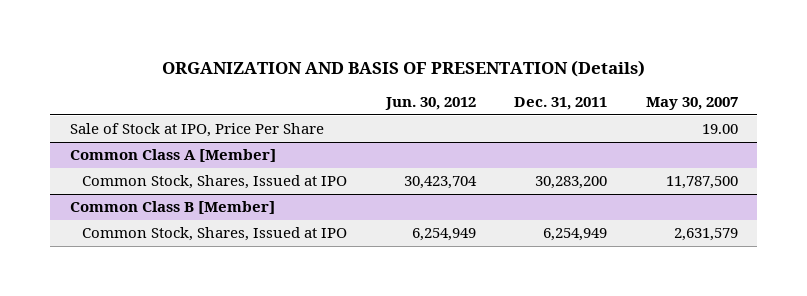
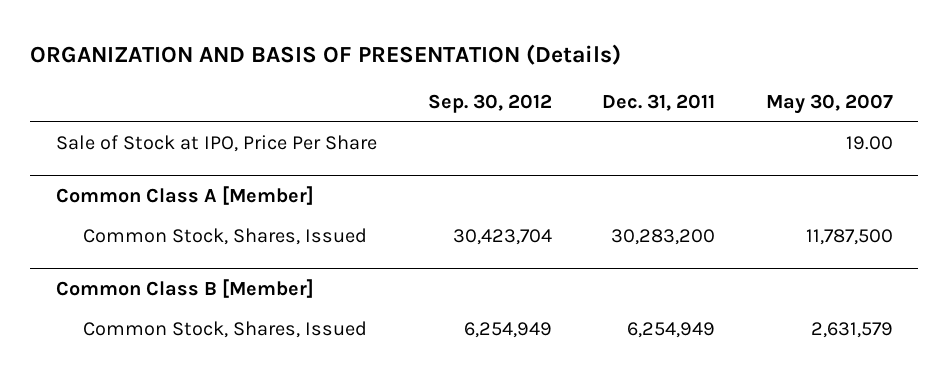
[384,96,476,110] Jun. 30, 2012 -> none
none -> [427,94,552,114] Sep. 30, 2012
[81,175,347,190] Common Stock, Shares, Issued at IPO -> [83,228,368,246] Common Stock, Shares, Issued
[81,227,347,242] Common Stock, Shares, Issued at IPO -> [83,321,368,339] Common Stock, Shares, Issued

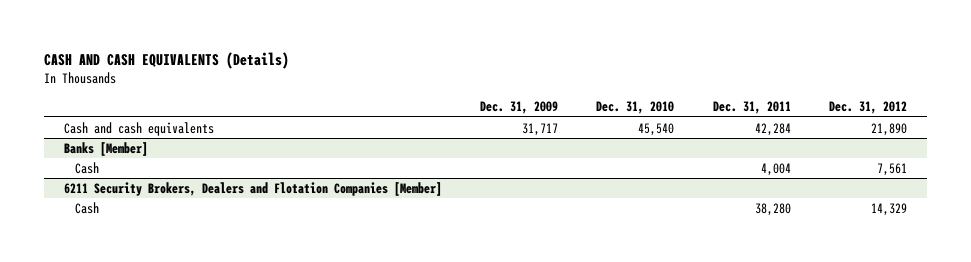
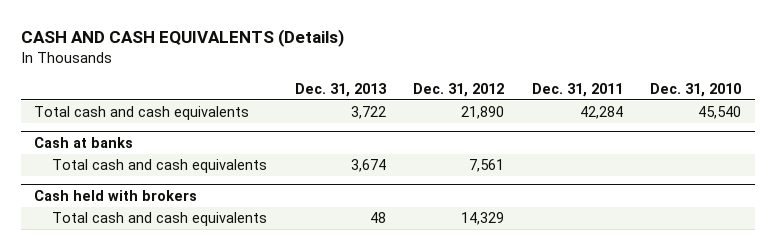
[479,101,558,115] Dec. 31, 2009 -> none
none -> [294,82,387,97] Dec. 31, 2013
[63,141,148,156] Banks [Member] -> none
[74,161,99,174] Cash -> none
[63,181,442,196] 6211 Security Brokers, Dealers and Flotation Companies [Member] -> none
[74,201,99,214] Cash -> none
[63,121,214,136] Cash and cash equivalents -> [34,106,250,121] Total cash and cash equivalents
none -> [34,136,134,148] Cash at banks
none -> [52,159,268,174] Total cash and cash equivalents
none -> [34,189,198,201] Cash held with brokers
none -> [52,212,268,227] Total cash and cash equivalents

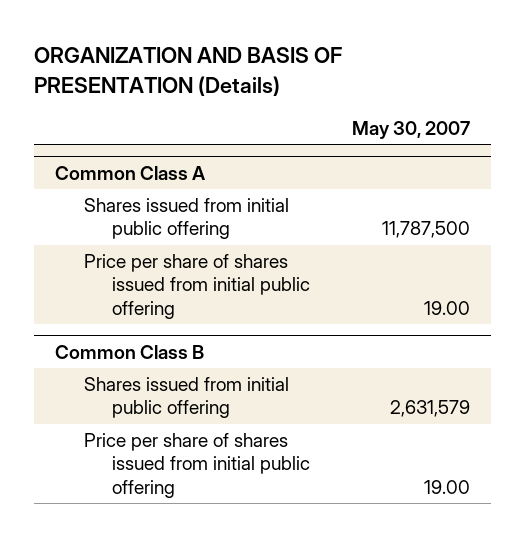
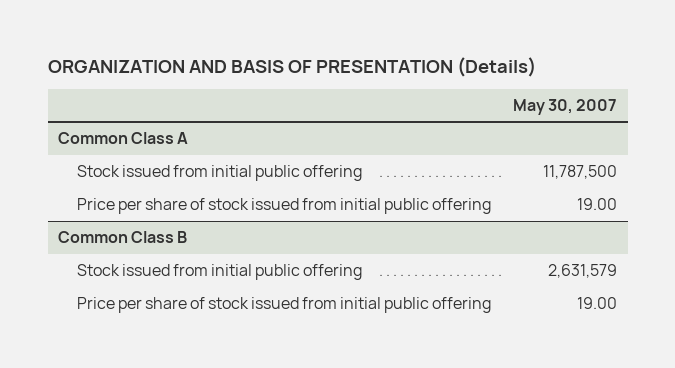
[83,198,289,240] Shares issued from initial public offering -> [76,165,362,182] Stock issued from initial public offering
[83,254,310,319] Price per share of shares issued from initial public offering -> [76,198,491,215] Price per share of stock issued from initial public offering
[83,377,289,419] Shares issued from initial public offering -> [76,264,362,281] Stock issued from initial public offering
[83,433,310,498] Price per share of shares issued from initial public offering -> [76,297,491,314] Price per share of stock issued from initial public offering

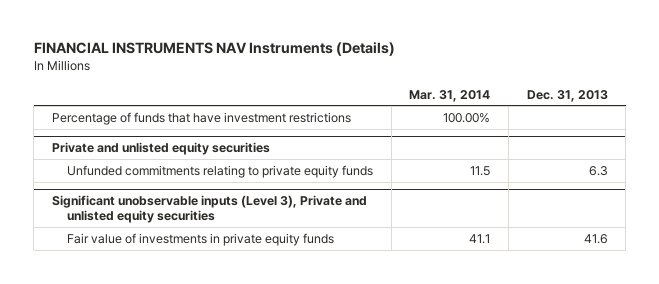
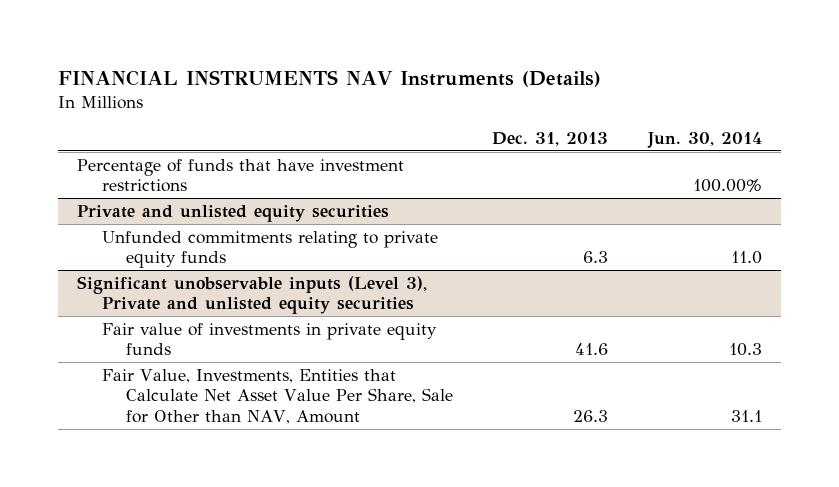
[409,89,491,102] Mar. 31, 2014 -> none
none -> [646,132,762,149] Jun. 30, 2014
none -> [101,368,454,424] Fair Value, Investments, Entities that Calculate Net Asset Value Per Share, Sale for Other than NAV, Amount

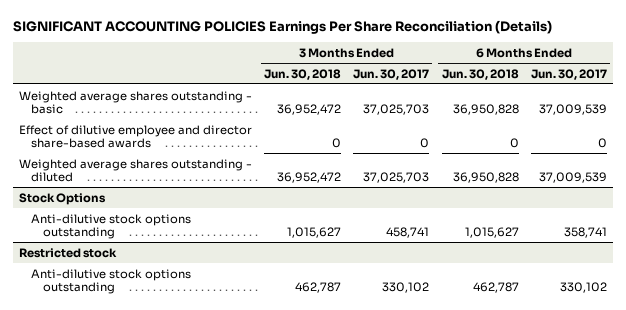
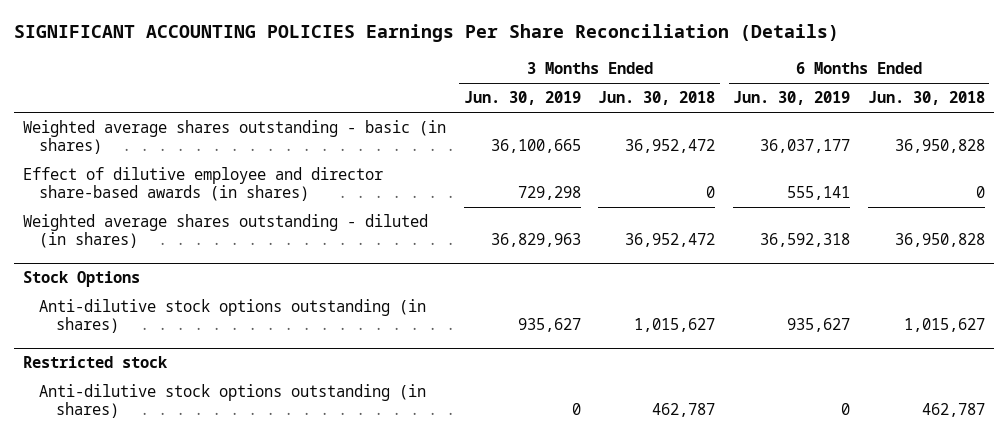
[353,68,430,80] Jun. 30, 2017 -> none
[530,68,607,80] Jun. 30, 2017 -> none
none -> [463,91,581,106] Jun. 30, 2019
none -> [733,91,851,106] Jun. 30, 2019
[19,90,253,114] Weighted average shares outstanding - basic -> [22,120,446,155] Weighted average shares outstanding - basic (in shares)
[19,124,253,148] Effect of dilutive employee and director share-based awards -> [22,167,383,202] Effect of dilutive employee and director share-based awards (in shares)
[19,158,253,182] Weighted average shares outstanding - diluted -> [22,214,428,249] Weighted average shares outstanding - diluted (in shares)
[31,213,192,239] Anti-dilutive stock options outstanding -> [39,299,427,334] Anti-dilutive stock options outstanding (in shares)
[31,268,192,294] Anti-dilutive stock options outstanding -> [39,384,427,419] Anti-dilutive stock options outstanding (in shares)

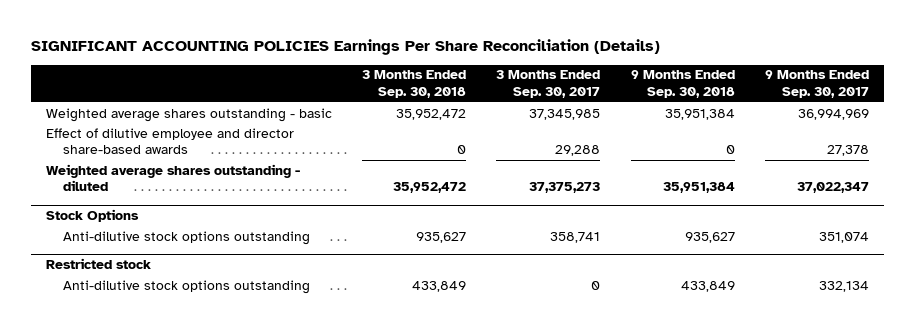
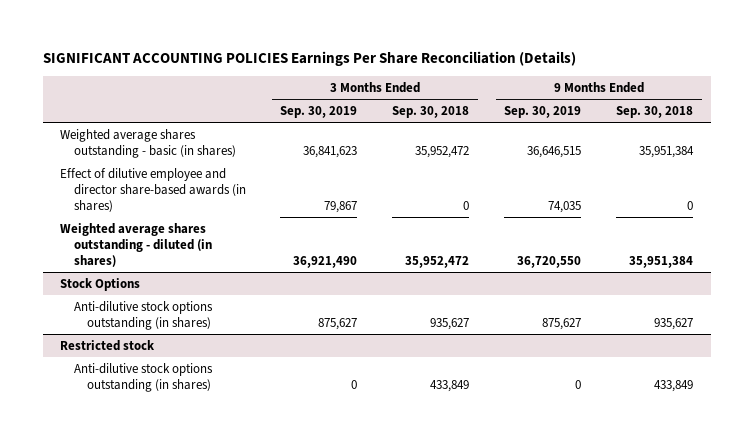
[496,70,601,99] 3 Months Ended Sep. 30, 2017 -> none
[764,70,869,99] 9 Months Ended Sep. 30, 2017 -> none
none -> [280,105,358,118] Sep. 30, 2019
none -> [504,105,582,118] Sep. 30, 2019
[45,107,332,122] Weighted average shares outstanding - basic -> [60,128,236,158] Weighted average shares outstanding - basic (in shares)
[45,127,294,155] Effect of dilutive employee and director share-based awards -> [60,167,246,212] Effect of dilutive employee and director share-based awards (in shares)
[45,163,300,192] Weighted average shares outstanding - diluted -> [60,222,212,267] Weighted average shares outstanding - diluted (in shares)
[63,230,311,245] Anti-dilutive stock options outstanding -> [73,300,213,330] Anti-dilutive stock options outstanding (in shares)
[63,279,311,294] Anti-dilutive stock options outstanding -> [73,362,213,392] Anti-dilutive stock options outstanding (in shares)

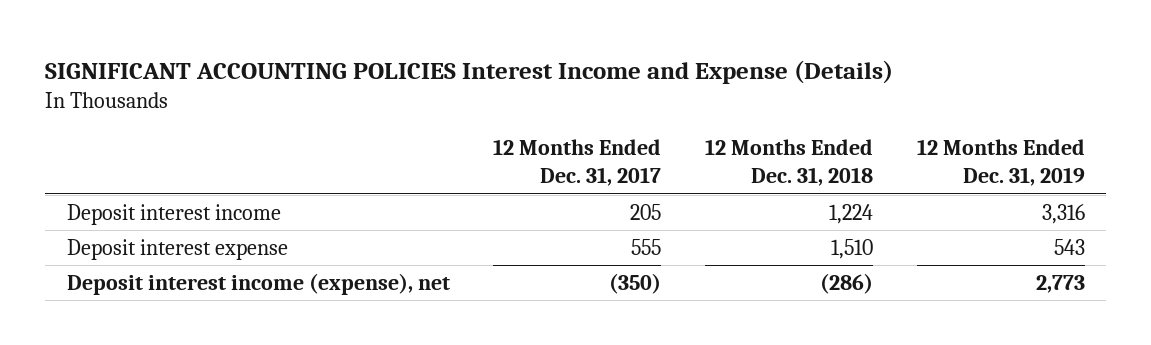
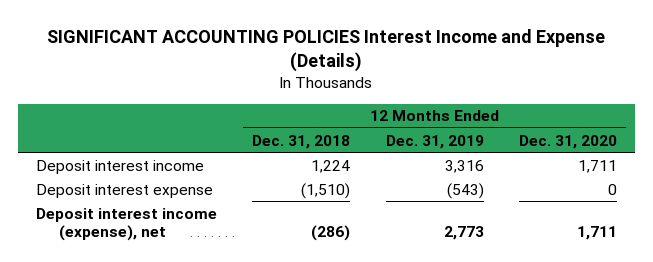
[493,139,662,187] 12 Months Ended Dec. 31, 2017 -> none
none -> [518,134,617,149] Dec. 31, 2020
[830,239,873,260] 1,510 -> [301,182,351,199] (1,510)
[1053,239,1085,256] 543 -> [446,182,484,199] (543)

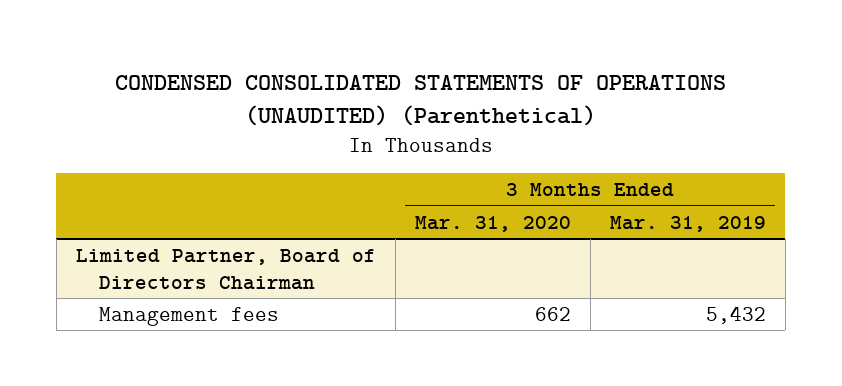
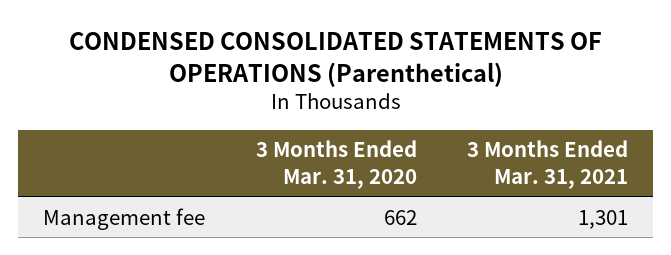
[114,74,726,127] CONDENSED CONSOLIDATED STATEMENTS OF OPERATIONS (UNAUDITED) (Parenthetical) -> [68,31,602,87] CONDENSED CONSOLIDATED STATEMENTS OF OPERATIONS (Parenthetical)
[609,215,766,232] Mar. 31, 2019 -> none
none -> [466,140,628,189] 3 Months Ended Mar. 31, 2021
[75,248,376,290] Limited Partner, Board of Directors Chairman -> none
[98,306,279,326] Management fees -> [43,207,206,230] Management fee

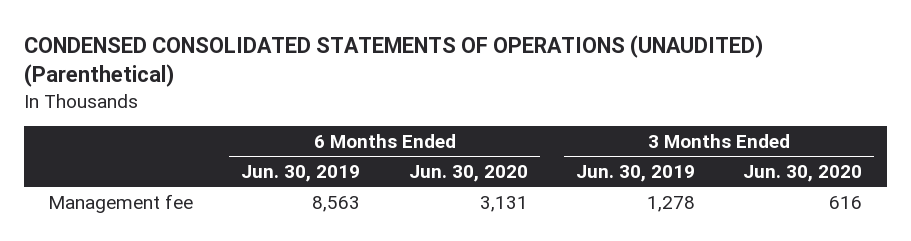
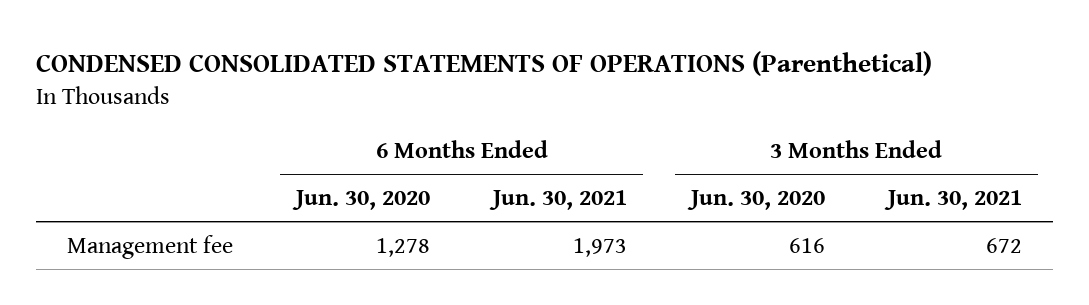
[24,35,764,88] CONDENSED CONSOLIDATED STATEMENTS OF OPERATIONS (UNAUDITED) (Parenthetical) -> [35,51,932,77] CONDENSED CONSOLIDATED STATEMENTS OF OPERATIONS (Parenthetical)
[241,165,361,183] Jun. 30, 2019 -> none
[576,165,696,183] Jun. 30, 2019 -> none
none -> [489,190,628,211] Jun. 30, 2021
none -> [883,190,1022,211] Jun. 30, 2021
[479,195,528,212] 3,131 -> [376,237,431,257] 1,278

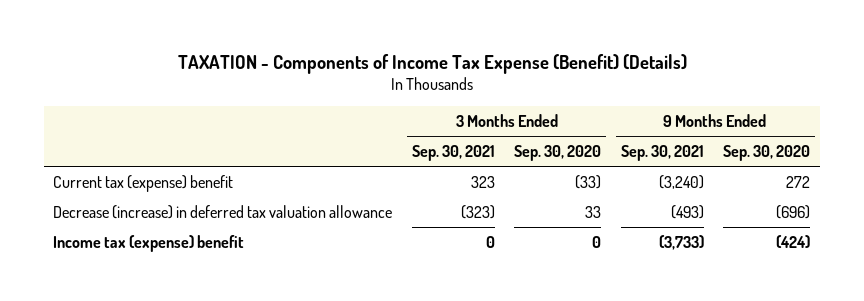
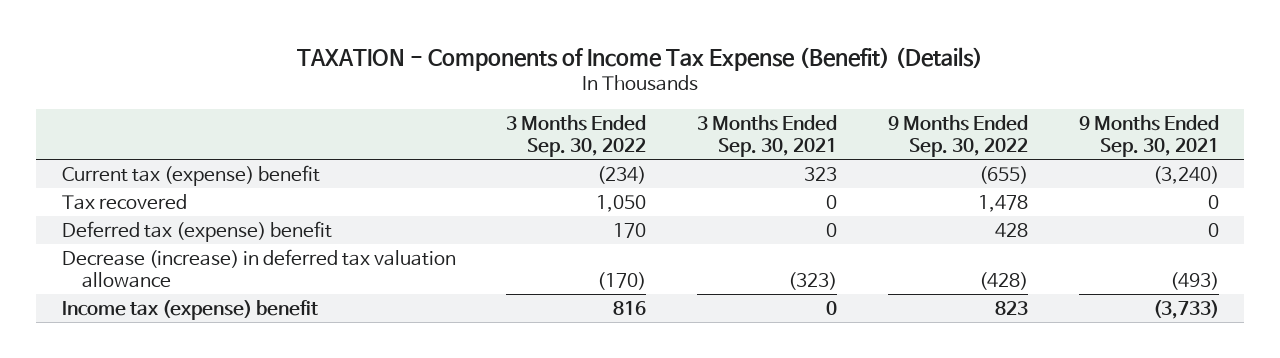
[514,145,602,162] Sep. 30, 2020 -> none
[723,145,811,162] Sep. 30, 2020 -> none
none -> [506,114,647,157] 3 Months Ended Sep. 30, 2022
none -> [887,114,1028,157] 9 Months Ended Sep. 30, 2022
none -> [61,193,187,210] Tax recovered
none -> [61,220,332,242] Deferred tax (expense) benefit

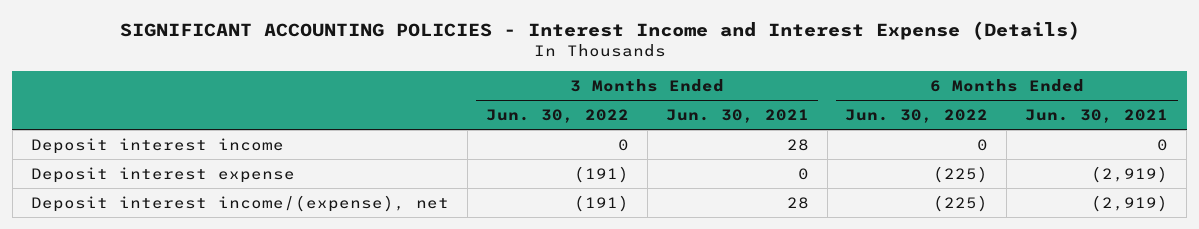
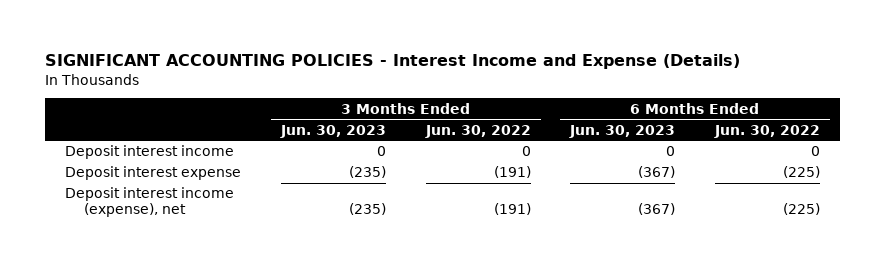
[119,20,1080,40] SIGNIFICANT ACCOUNTING POLICIES - Interest Income and Interest Expense (Details) -> [45,54,741,70] SIGNIFICANT ACCOUNTING POLICIES - Interest Income and Expense (Details)
[665,108,809,123] Jun. 30, 2021 -> none
[1025,108,1169,123] Jun. 30, 2021 -> none
none -> [279,124,386,138] Jun. 30, 2023
none -> [569,124,676,138] Jun. 30, 2023
[30,194,449,212] Deposit interest income/(expense), net -> [65,187,235,218] Deposit interest income (expense), net

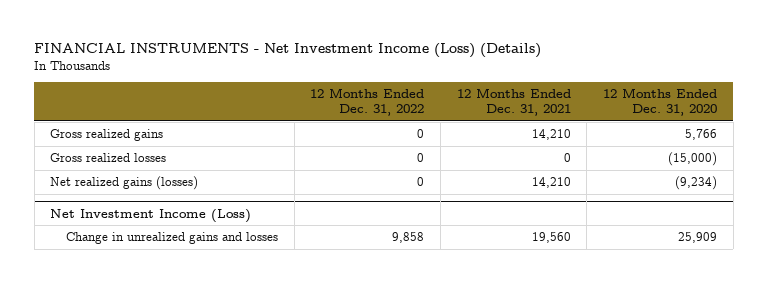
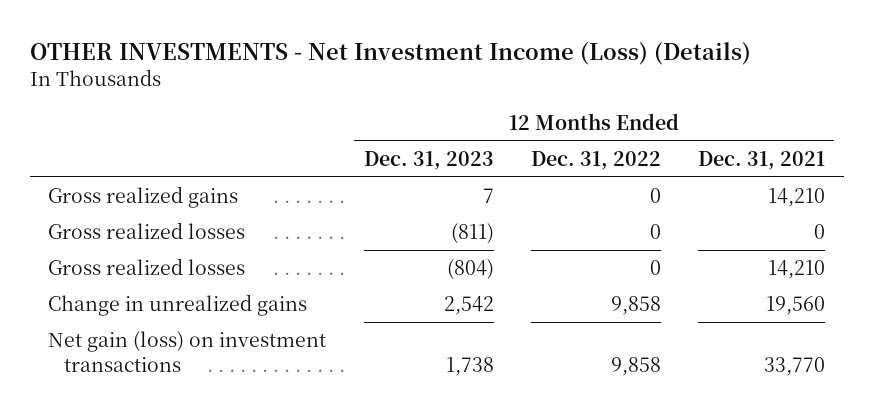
[34,43,542,59] FINANCIAL INSTRUMENTS - Net Investment Income (Loss) (Details) -> [29,41,751,65] OTHER INVESTMENTS - Net Investment Income (Loss) (Details)
[603,88,718,117] 12 Months Ended Dec. 31, 2020 -> none
none -> [363,150,494,170] Dec. 31, 2023
[50,208,252,223] Net Investment Income (Loss) -> none
[50,176,199,191] Net realized gains (losses) -> [48,257,246,275] Gross realized losses
[65,232,278,245] Change in unrealized gains and losses -> [48,293,308,316] Change in unrealized gains
none -> [48,330,327,372] Net gain (loss) on investment transactions

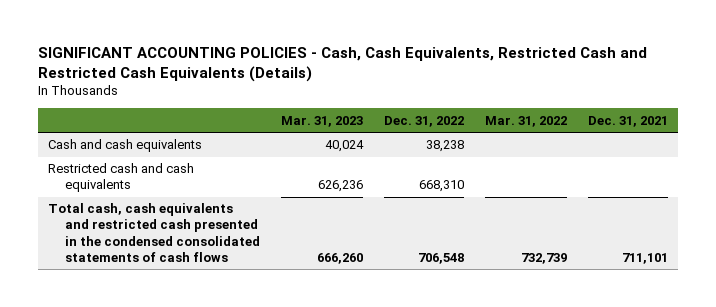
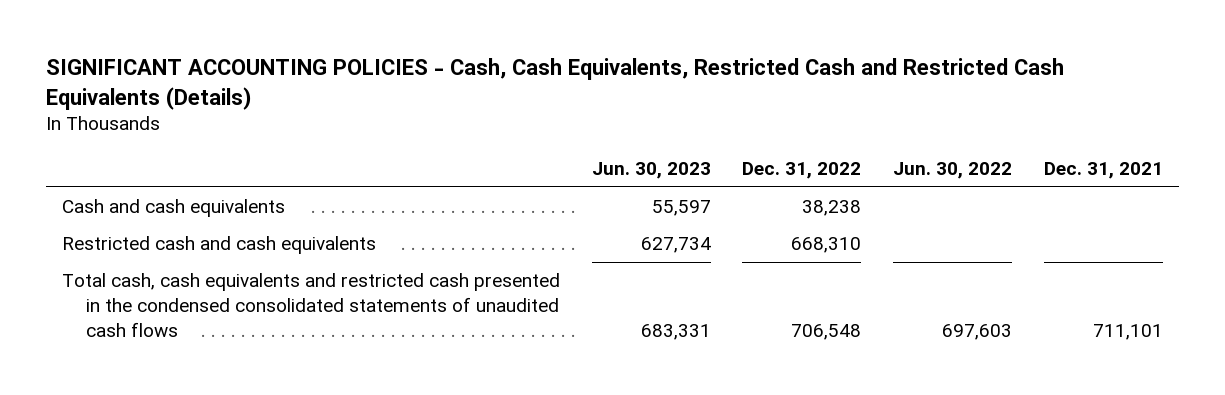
[281,115,364,127] Mar. 31, 2023 -> none
[484,115,567,127] Mar. 31, 2022 -> none
none -> [591,161,711,179] Jun. 30, 2023
none -> [893,161,1013,179] Jun. 30, 2022
[48,203,261,262] Total cash, cash equivalents and restricted cash presented in the condensed consolidated statements of cash flows -> [61,273,560,337] Total cash, cash equivalents and restricted cash presented in the condensed consolidated statements of unaudited cash flows

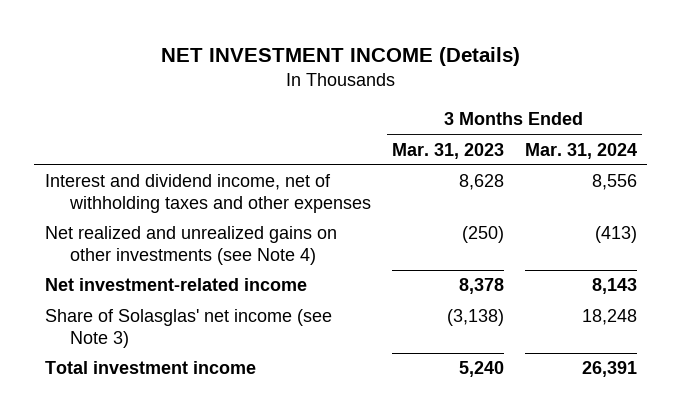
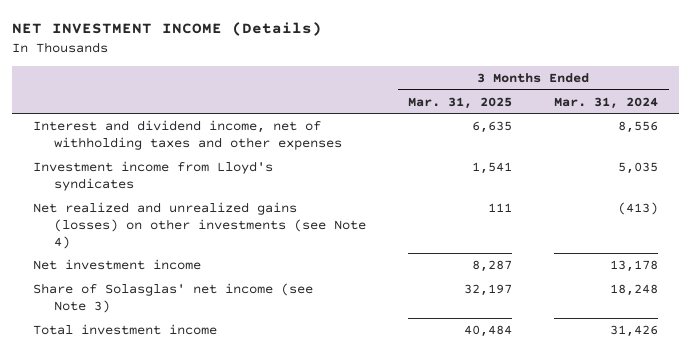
[391,142,504,159] Mar. 31, 2023 -> none
none -> [408,96,513,109] Mar. 31, 2025
none -> [32,160,273,191] Investment income from Lloyd's syndicates
[44,226,337,265] Net realized and unrealized gains on other investments (see Note 4) -> [32,201,367,249] Net realized and unrealized gains (losses) on other investments (see Note 4)
[44,278,307,292] Net investment-related income -> [32,258,201,270] Net investment income
[591,278,637,295] 8,143 -> [610,259,659,272] 13,178
[581,361,637,378] 26,391 -> [610,324,659,337] 31,426

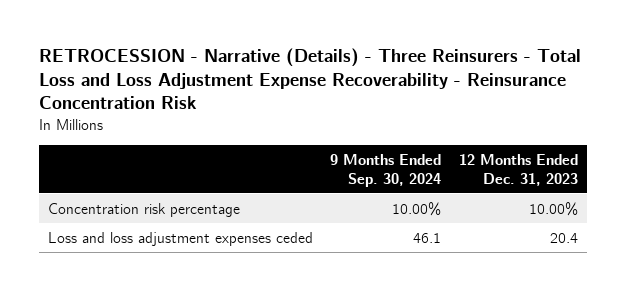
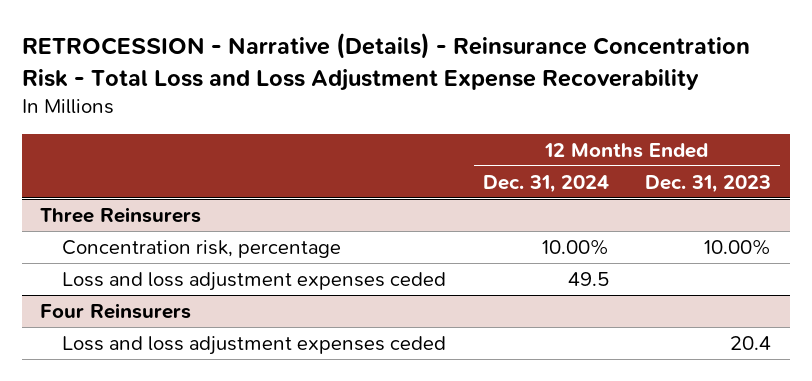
[38,48,581,110] RETROCESSION - Narrative (Details) - Three Reinsurers - Total Loss and Loss Adjustment Expense Recoverability - Reinsurance Concentration Risk -> [22,32,751,91] RETROCESSION - Narrative (Details) - Reinsurance Concentration Risk - Total Loss and Loss Adjustment Expense Recoverability
[330,153,442,187] 9 Months Ended Sep. 30, 2024 -> none
none -> [482,174,609,193] Dec. 31, 2024
none -> [40,206,202,223] Three Reinsurers
[47,202,240,217] Concentration risk percentage -> [62,239,342,258] Concentration risk, percentage
none -> [62,271,447,291] Loss and loss adjustment expenses ceded
none -> [40,302,192,319] Four Reinsurers

